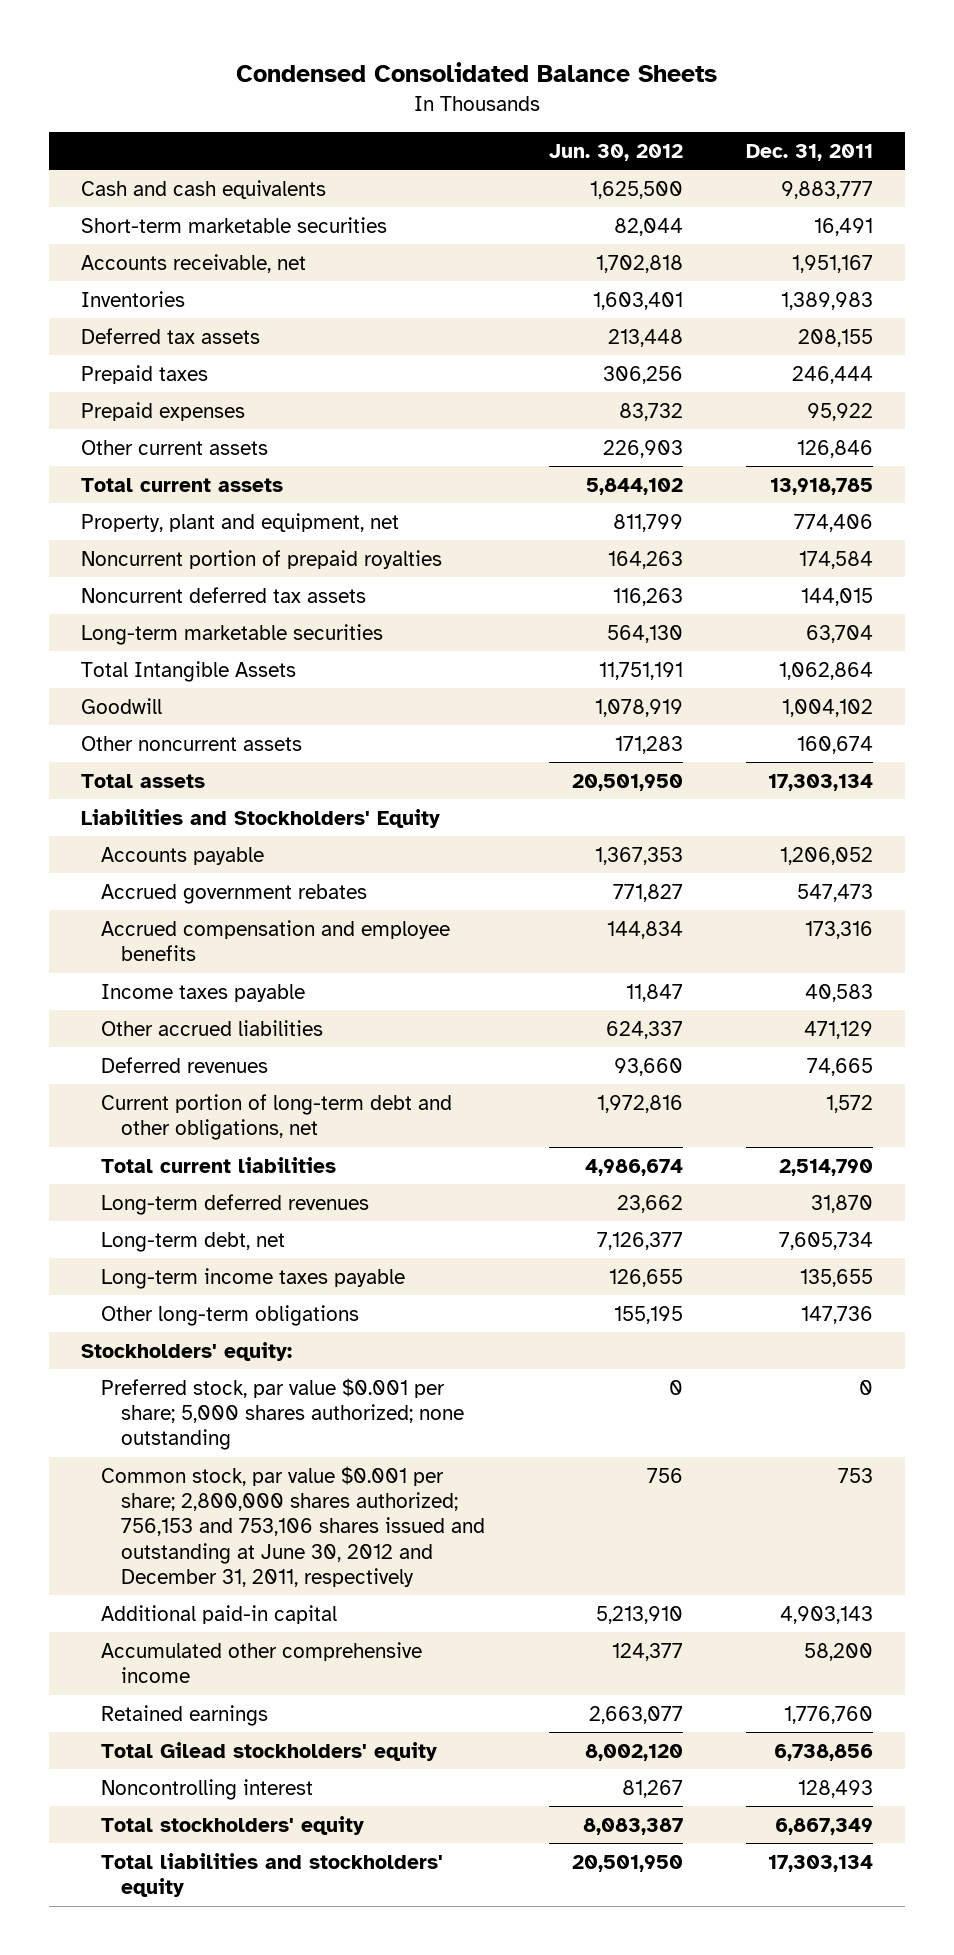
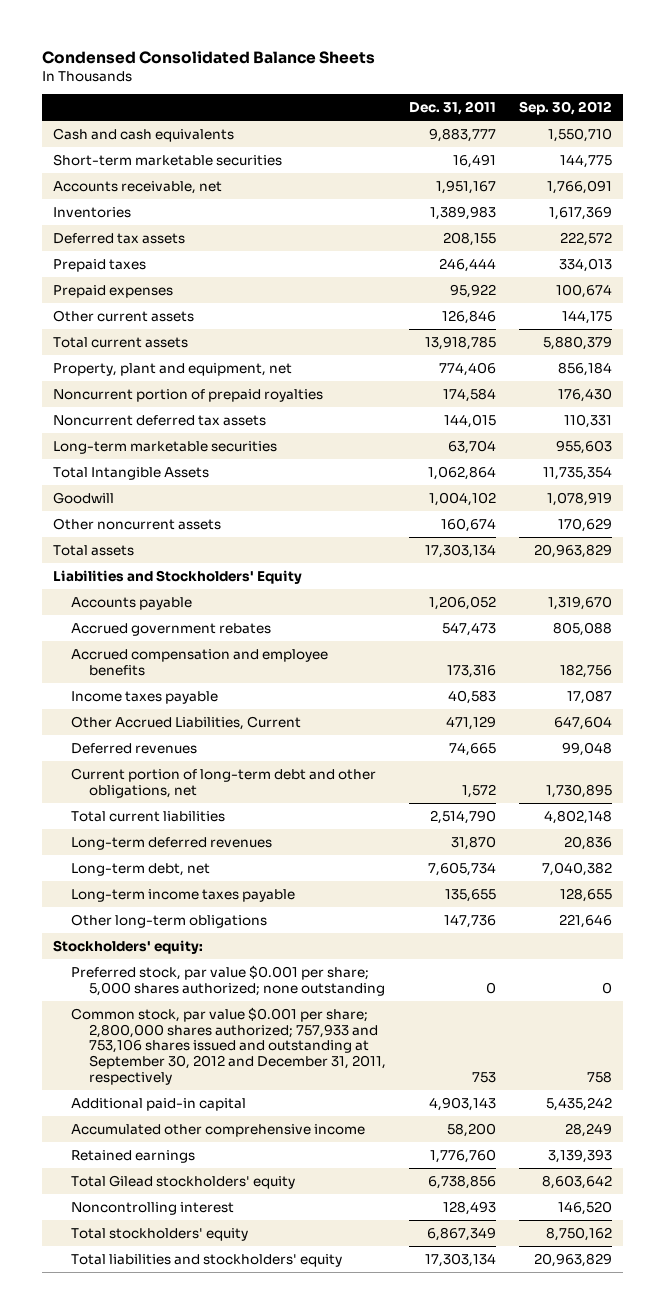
[548,143,683,161] Jun. 30, 2012 -> none
none -> [518,101,612,116] Sep. 30, 2012
[101,1019,324,1036] Other accrued liabilities -> [71,715,302,730] Other Accrued Liabilities, Current
[101,1465,486,1587] Common stock, par value $0.001 per share; 2,800,000 shares authorized; 756,153 and 753,106 shares issued and outstanding at June 30, 2012 and December 31, 2011, respectively -> [71,1006,386,1085] Common stock, par value $0.001 per share; 2,800,000 shares authorized; 757,933 and 753,106 shares issued and outstanding at September 30, 2012 and December 31, 2011, respectively

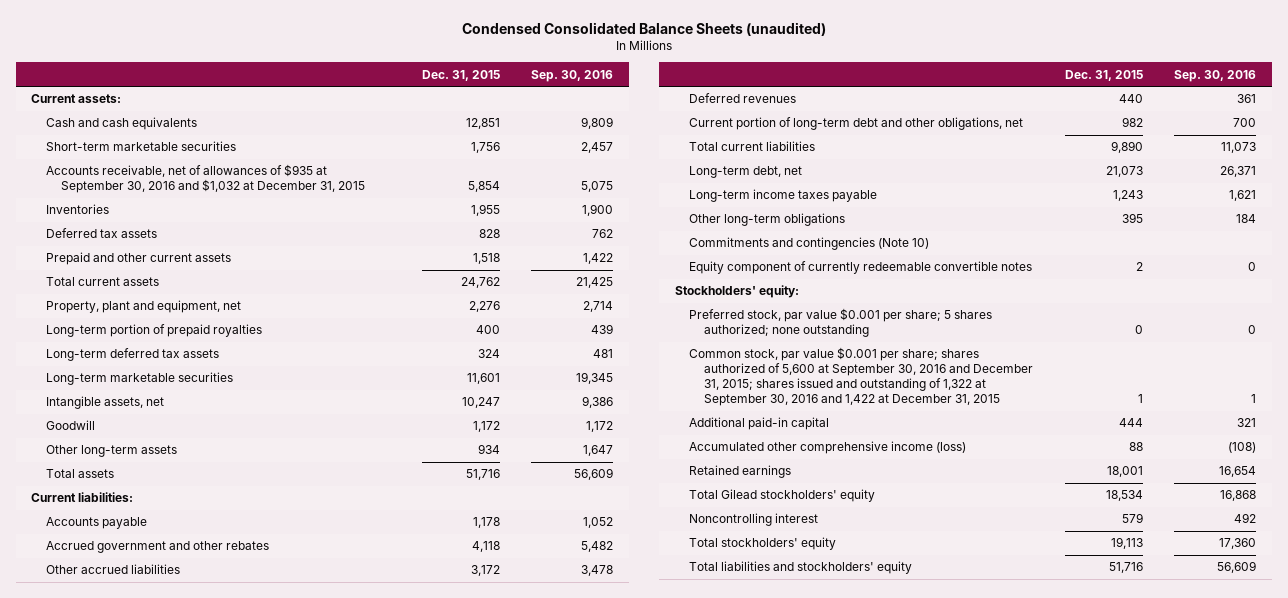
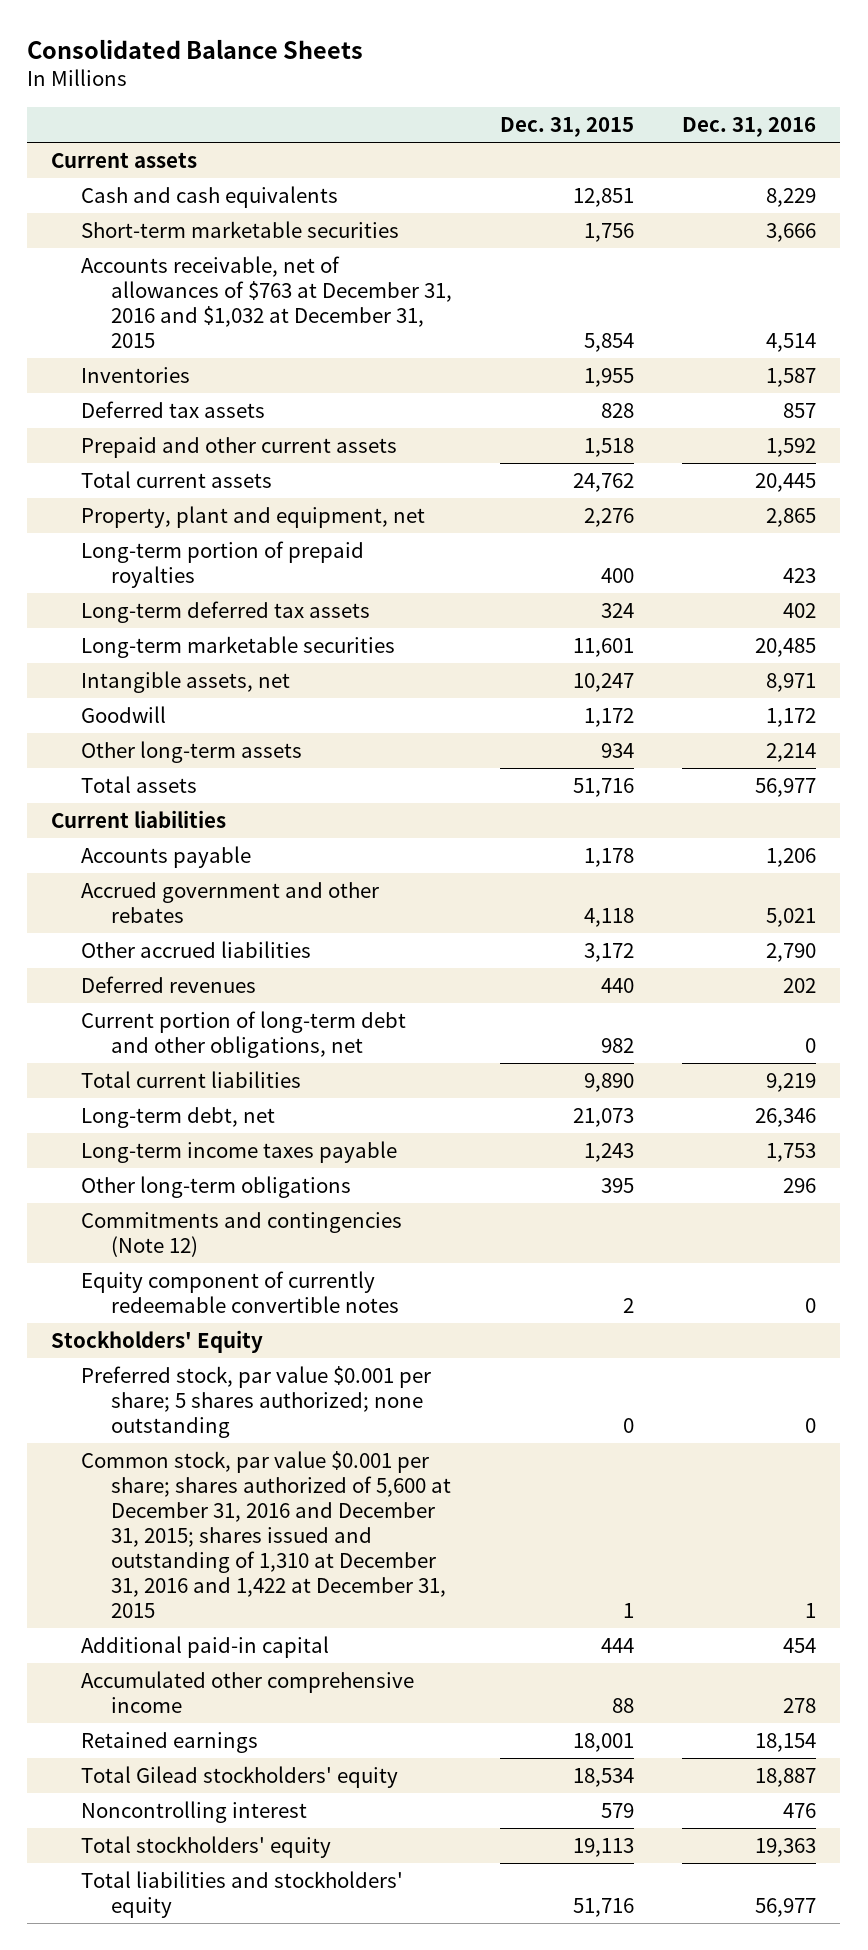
[461,22,826,37] Condensed Consolidated Balance Sheets (unaudited) -> [27,38,364,59] Consolidated Balance Sheets
[531,69,614,82] Sep. 30, 2016 -> none
none -> [682,117,817,138] Dec. 31, 2016
[31,94,122,104] Current assets: -> [51,152,198,169] Current assets
[46,164,365,194] Accounts receivable, net of allowances of $935 at September 30, 2016 and $1,032 at December 31, 2015 -> [81,256,452,348] Accounts receivable, net of allowances of $763 at December 31, 2016 and $1,032 at December 31, 2015
[31,492,134,503] Current liabilities: -> [51,810,227,829] Current liabilities
[689,237,930,251] Commitments and contingencies (Note 10) -> [81,1212,403,1258] Commitments and contingencies (Note 12)
[674,285,799,299] Stockholders' equity: -> [51,1330,264,1354] Stockholders' Equity
[689,347,1034,407] Common stock, par value $0.001 per share; shares authorized of 5,600 at September 30, 2016 and December 31, 2015; shares issued and outstanding of 1,322 at September 30, 2016 and 1,422 at December 31, 2015 -> [81,1451,451,1618] Common stock, par value $0.001 per share; shares authorized of 5,600 at December 31, 2016 and December 31, 2015; shares issued and outstanding of 1,310 at December 31, 2016 and 1,422 at December 31, 2015
[689,441,967,455] Accumulated other comprehensive income (loss) -> [81,1671,415,1714] Accumulated other comprehensive income

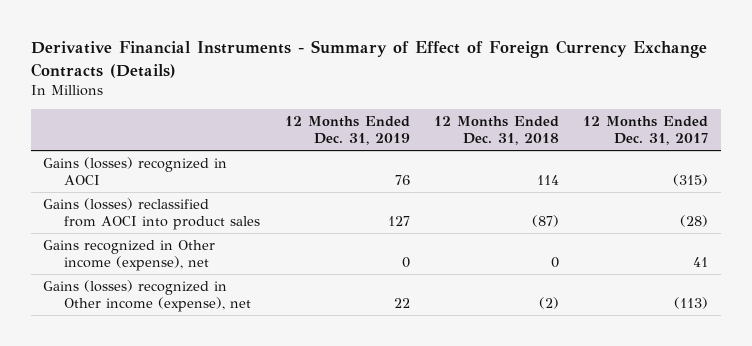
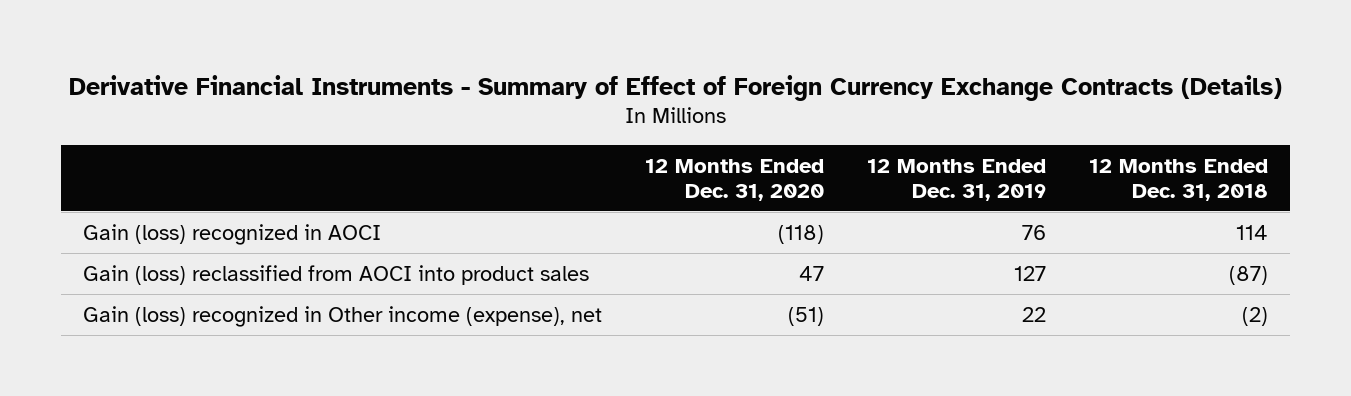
[583,115,709,146] 12 Months Ended Dec. 31, 2017 -> none
none -> [645,158,825,201] 12 Months Ended Dec. 31, 2020
[43,239,216,272] Gains recognized in Other income (expense), net -> none
[43,156,228,186] Gains (losses) recognized in AOCI -> [82,223,381,245] Gain (loss) recognized in AOCI
[43,197,261,231] Gains (losses) reclassified from AOCI into product sales -> [82,264,589,285] Gain (loss) reclassified from AOCI into product sales
[43,279,252,313] Gains (losses) recognized in Other income (expense), net -> [82,305,602,327] Gain (loss) recognized in Other income (expense), net

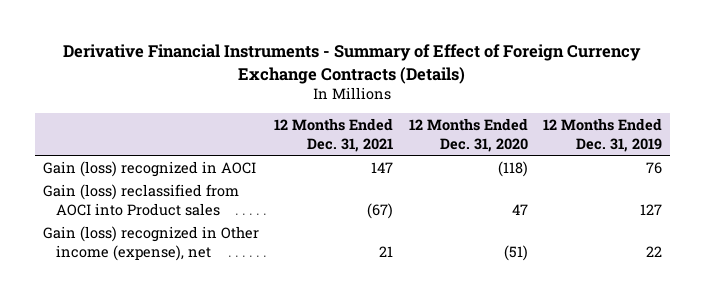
[1089,158,1269,201] 12 Months Ended Dec. 31, 2018 -> none
none -> [274,118,394,152] 12 Months Ended Dec. 31, 2021
[82,264,589,285] Gain (loss) reclassified from AOCI into product sales -> [42,183,239,216] Gain (loss) reclassified from AOCI into Product sales

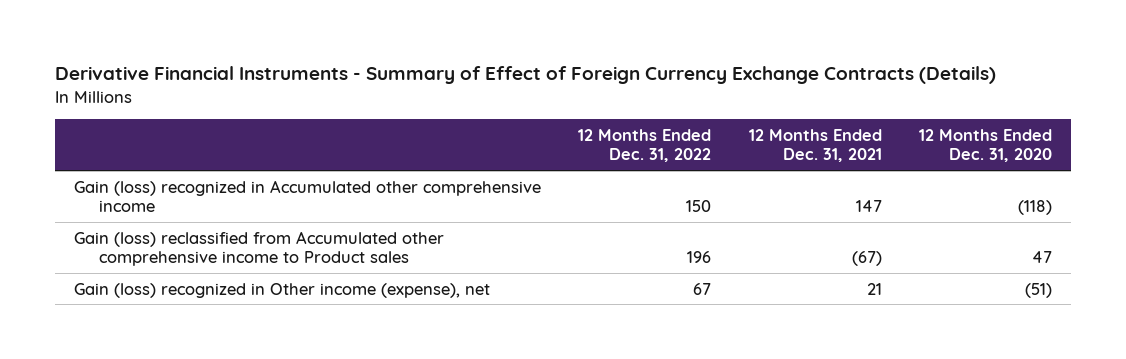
[543,118,663,152] 12 Months Ended Dec. 31, 2019 -> none
none -> [578,128,712,163] 12 Months Ended Dec. 31, 2022
[42,160,256,177] Gain (loss) recognized in AOCI -> [73,179,541,213] Gain (loss) recognized in Accumulated other comprehensive income
[42,183,239,216] Gain (loss) reclassified from AOCI into Product sales -> [73,230,444,267] Gain (loss) reclassified from Accumulated other comprehensive income to Product sales

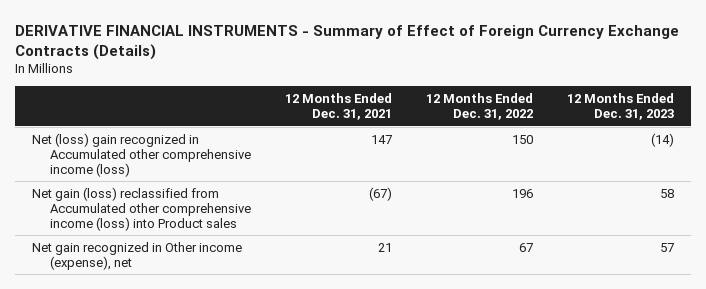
[54,66,996,85] Derivative Financial Instruments - Summary of Effect of Foreign Currency Exchange Contracts (Details) -> [15,24,680,60] DERIVATIVE FINANCIAL INSTRUMENTS - Summary of Effect of Foreign Currency Exchange Contracts (Details)
[919,128,1053,163] 12 Months Ended Dec. 31, 2020 -> none
none -> [566,93,674,121] 12 Months Ended Dec. 31, 2023
[73,179,541,213] Gain (loss) recognized in Accumulated other comprehensive income -> [32,132,251,177] Net (loss) gain recognized in Accumulated other comprehensive income (loss)
[73,230,444,267] Gain (loss) reclassified from Accumulated other comprehensive income to Product sales -> [32,186,251,231] Net gain (loss) reclassified from Accumulated other comprehensive income (loss) into Product sales
[73,282,490,298] Gain (loss) recognized in Other income (expense), net -> [32,241,243,270] Net gain recognized in Other income (expense), net

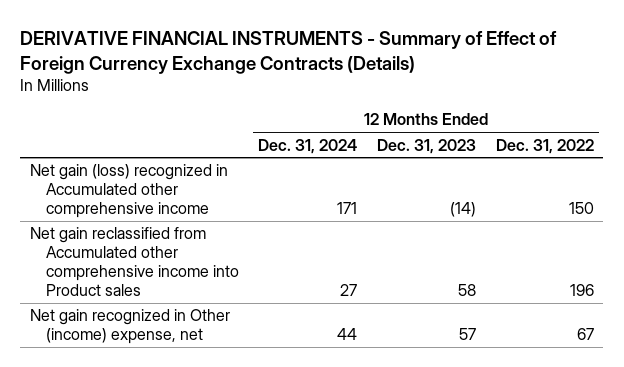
[284,93,392,121] 12 Months Ended Dec. 31, 2021 -> none
none -> [258,138,358,154] Dec. 31, 2024
[32,132,251,177] Net (loss) gain recognized in Accumulated other comprehensive income (loss) -> [29,164,228,219] Net gain (loss) recognized in Accumulated other comprehensive income
[32,186,251,231] Net gain (loss) reclassified from Accumulated other comprehensive income (loss) into Product sales -> [29,227,239,297] Net gain reclassified from Accumulated other comprehensive income into Product sales
[32,241,243,270] Net gain recognized in Other income (expense), net -> [29,309,230,345] Net gain recognized in Other (income) expense, net

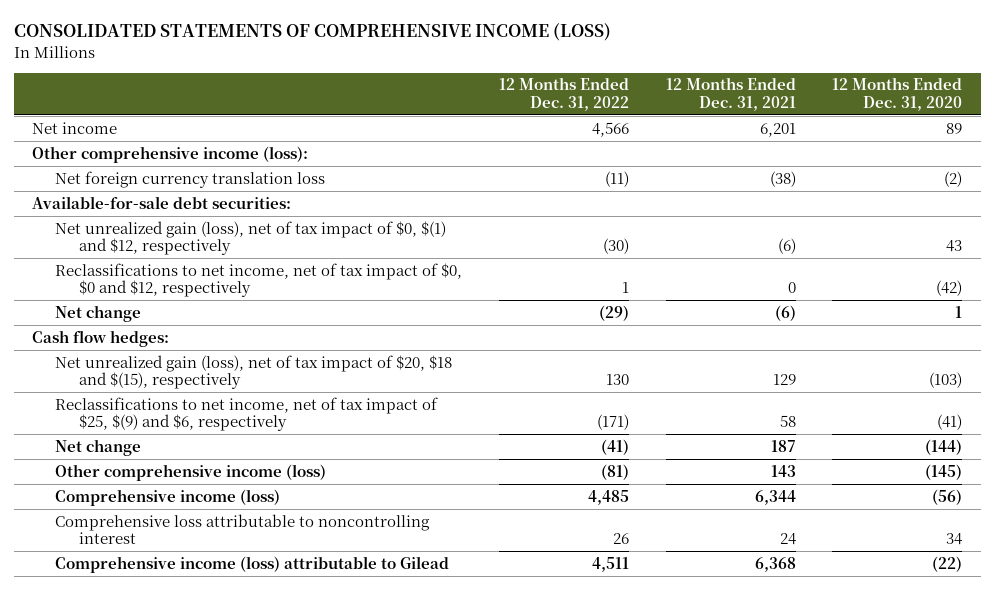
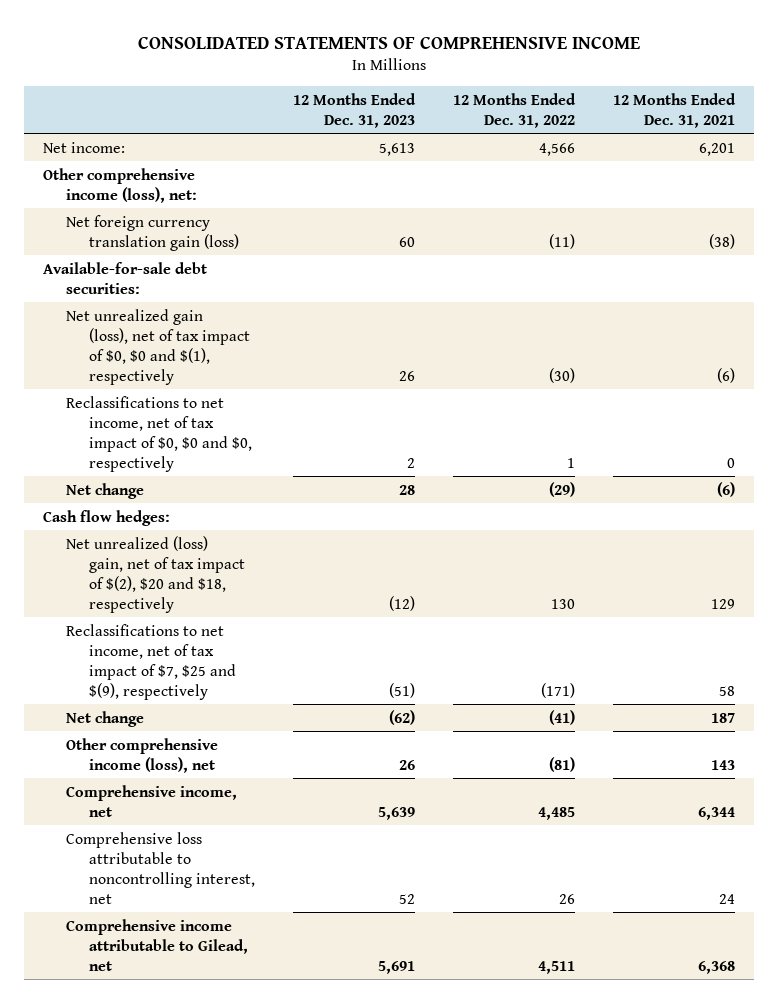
[14,23,612,42] CONSOLIDATED STATEMENTS OF COMPREHENSIVE INCOME (LOSS) -> [137,35,640,49] CONSOLIDATED STATEMENTS OF COMPREHENSIVE INCOME
[832,77,963,111] 12 Months Ended Dec. 31, 2020 -> none
none -> [293,92,417,128] 12 Months Ended Dec. 31, 2023
[32,121,118,134] Net income -> [42,141,125,153] Net income:
[32,145,309,163] Other comprehensive income (loss): -> [42,167,198,203] Other comprehensive income (loss), net:
[55,170,326,188] Net foreign currency translation loss -> [66,214,240,251] Net foreign currency translation gain (loss)
[55,220,447,256] Net unrealized gain (loss), net of tax impact of $0, $(1) and $12, respectively -> [66,308,251,385] Net unrealized gain (loss), net of tax impact of $0, $0 and $(1), respectively
[55,262,463,298] Reclassifications to net income, net of tax impact of $0, $0 and $12, respectively -> [66,395,253,472] Reclassifications to net income, net of tax impact of $0, $0 and $0, respectively
[55,354,453,390] Net unrealized gain (loss), net of tax impact of $20, $18 and $(15), respectively -> [66,535,246,613] Net unrealized (loss) gain, net of tax impact of $(2), $20 and $18, respectively
[55,396,439,432] Reclassifications to net income, net of tax impact of $25, $(9) and $6, respectively -> [66,623,237,700] Reclassifications to net income, net of tax impact of $7, $25 and $(9), respectively
[55,463,327,481] Other comprehensive income (loss) -> [66,737,219,773] Other comprehensive income (loss), net
[55,488,281,506] Comprehensive income (loss) -> [66,784,238,817] Comprehensive income, net
[55,513,431,545] Comprehensive loss attributable to noncontrolling interest -> [66,831,256,904] Comprehensive loss attributable to noncontrolling interest, net
[55,555,450,573] Comprehensive income (loss) attributable to Gilead -> [66,918,249,971] Comprehensive income attributable to Gilead, net

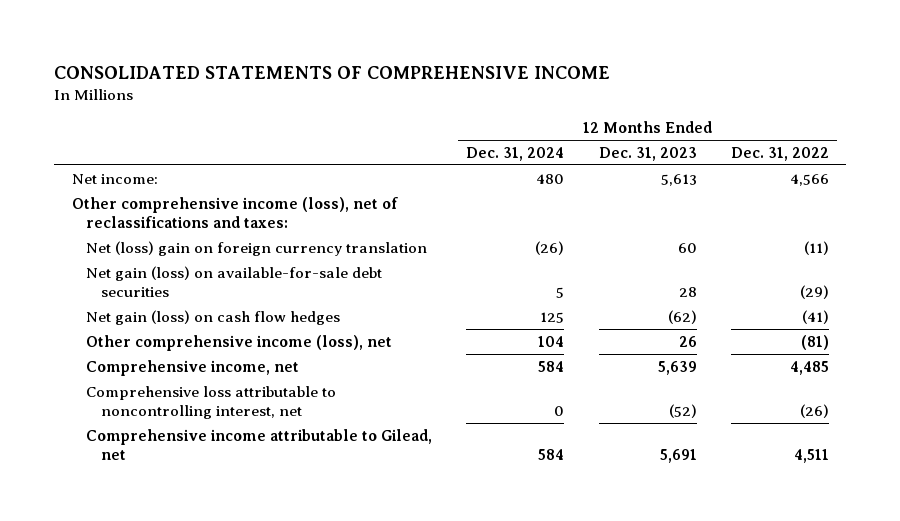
[613,92,737,128] 12 Months Ended Dec. 31, 2021 -> none
none -> [466,146,565,161] Dec. 31, 2024
[42,261,207,294] Available-for-sale debt securities: -> none
[66,308,251,385] Net unrealized gain (loss), net of tax impact of $0, $0 and $(1), respectively -> none
[66,395,253,472] Reclassifications to net income, net of tax impact of $0, $0 and $0, respectively -> none
[42,509,170,526] Cash flow hedges: -> none
[66,535,246,613] Net unrealized (loss) gain, net of tax impact of $(2), $20 and $18, respectively -> none
[66,623,237,700] Reclassifications to net income, net of tax impact of $7, $25 and $(9), respectively -> none
[42,167,198,203] Other comprehensive income (loss), net: -> [71,196,398,228] Other comprehensive income (loss), net of reclassifications and taxes:
[66,214,240,251] Net foreign currency translation gain (loss) -> [86,240,428,256] Net (loss) gain on foreign currency translation
[66,482,145,499] Net change -> [86,265,383,297] Net gain (loss) on available-for-sale debt securities
[66,710,145,727] Net change -> [86,309,341,325] Net gain (loss) on cash flow hedges
[399,893,416,904] 52 -> [668,403,697,418] (52)
[559,893,576,904] 26 -> [799,403,829,418] (26)

